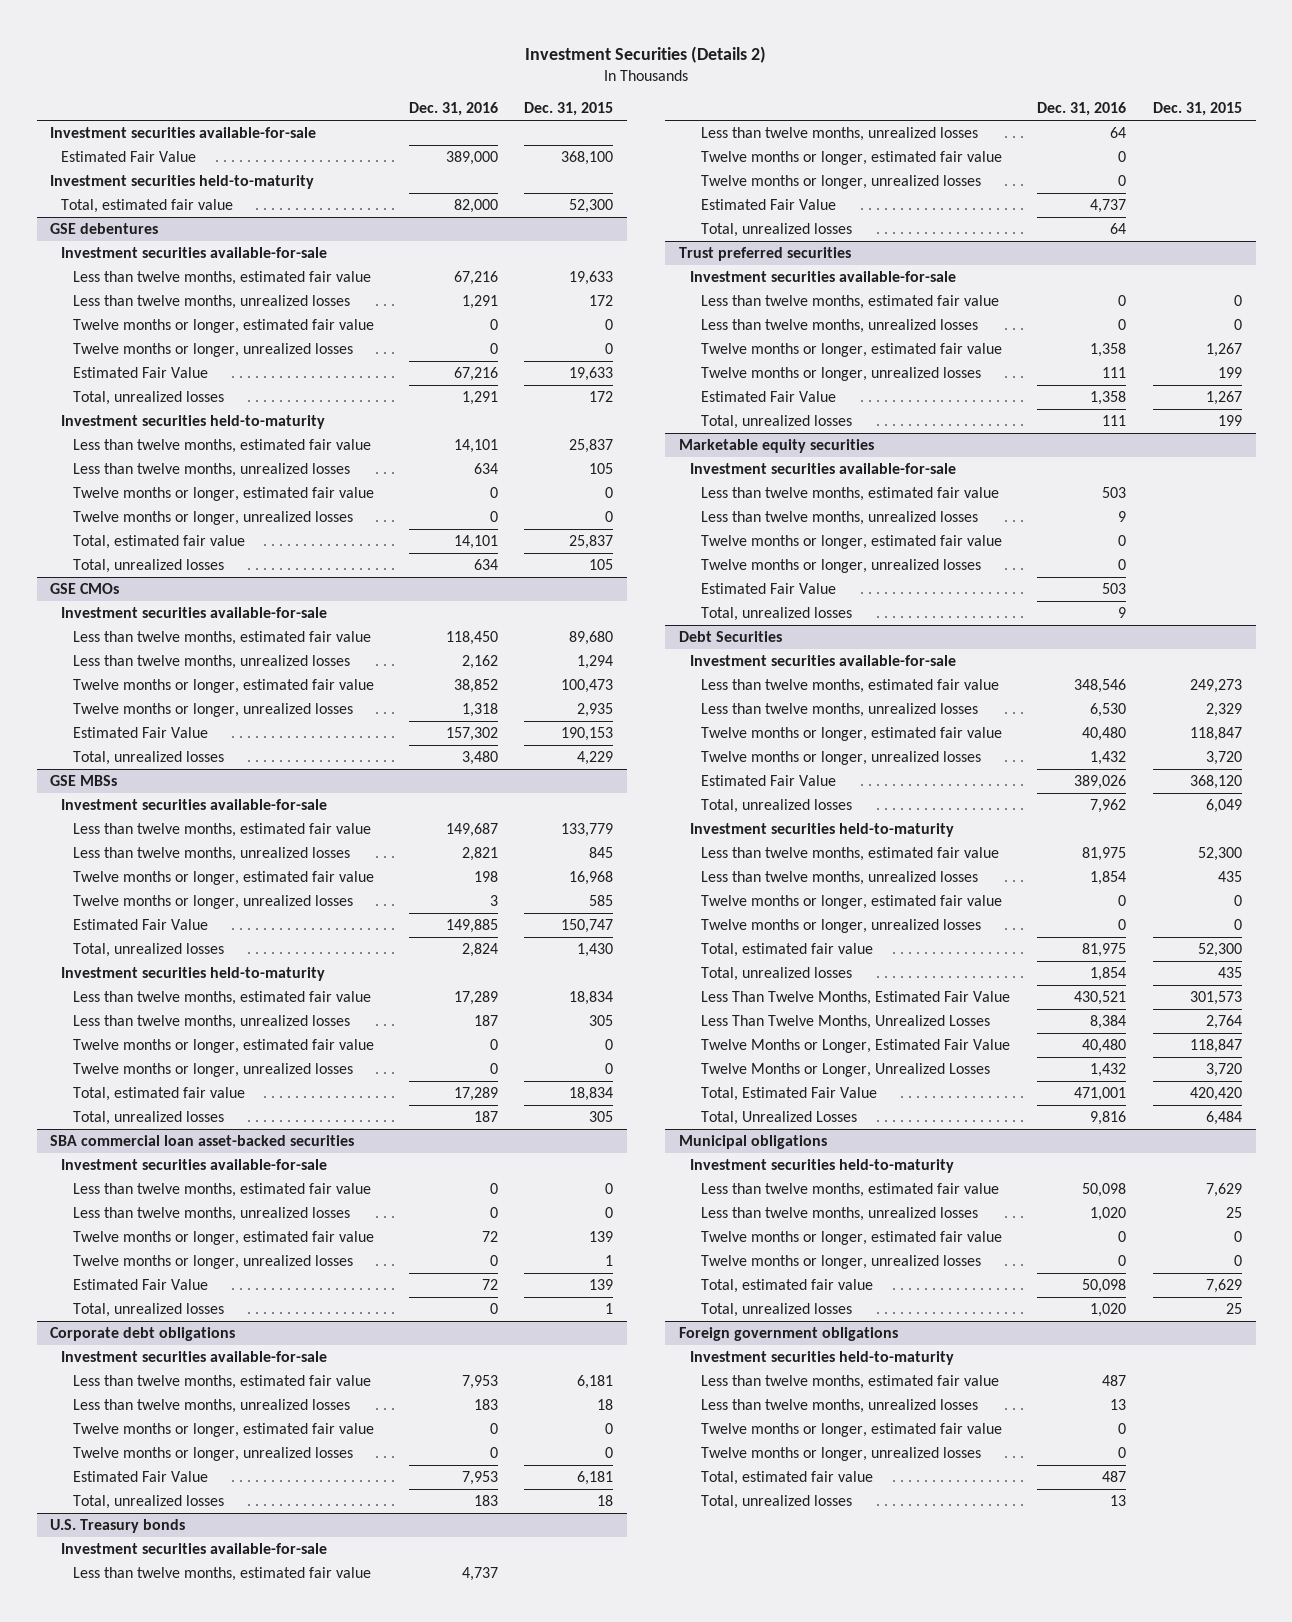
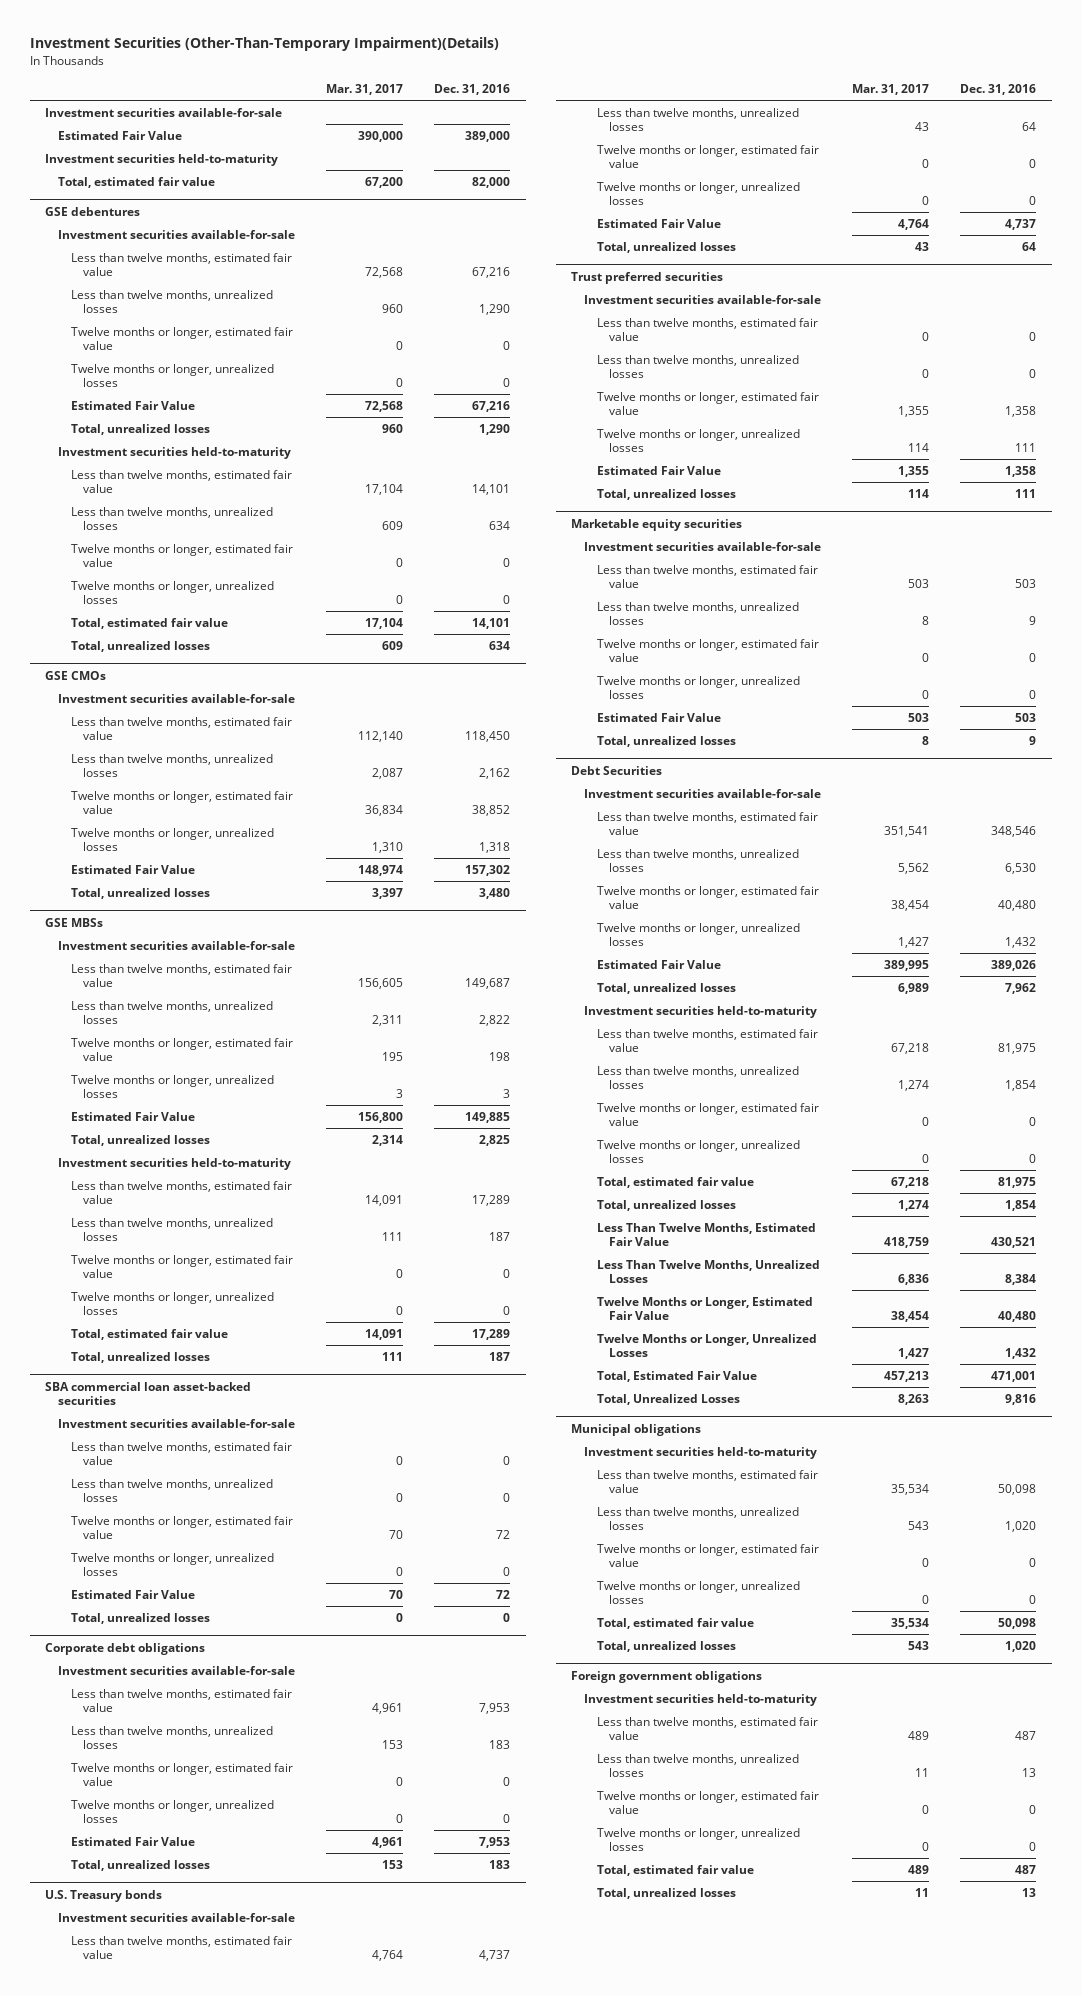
[525,46,767,64] Investment Securities (Details 2) -> [29,37,499,52] Investment Securities (Other-Than-Temporary Impairment)(Details)
[524,102,614,117] Dec. 31, 2015 -> none
none -> [326,83,404,95] Mar. 31, 2017
[461,294,498,309] 1,291 -> [479,303,511,315] 1,290
[461,390,498,405] 1,291 -> [479,423,511,435] 1,290
[461,846,498,861] 2,821 -> [479,1014,511,1026] 2,822
[461,942,498,957] 2,824 -> [479,1134,511,1146] 2,825

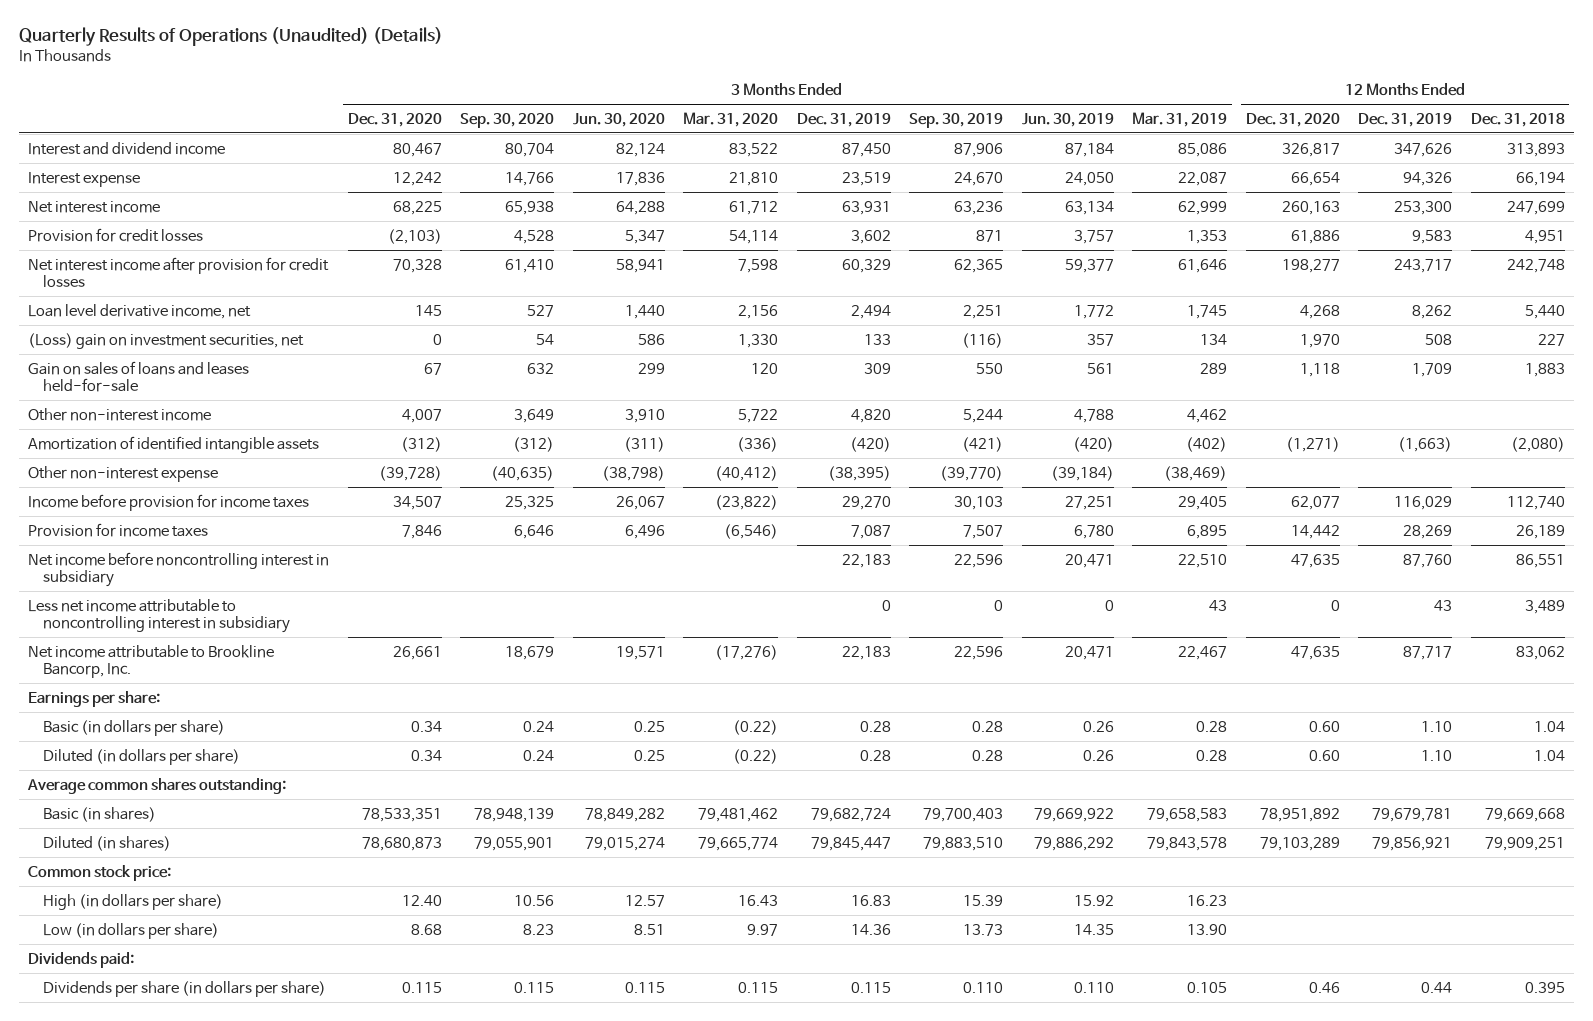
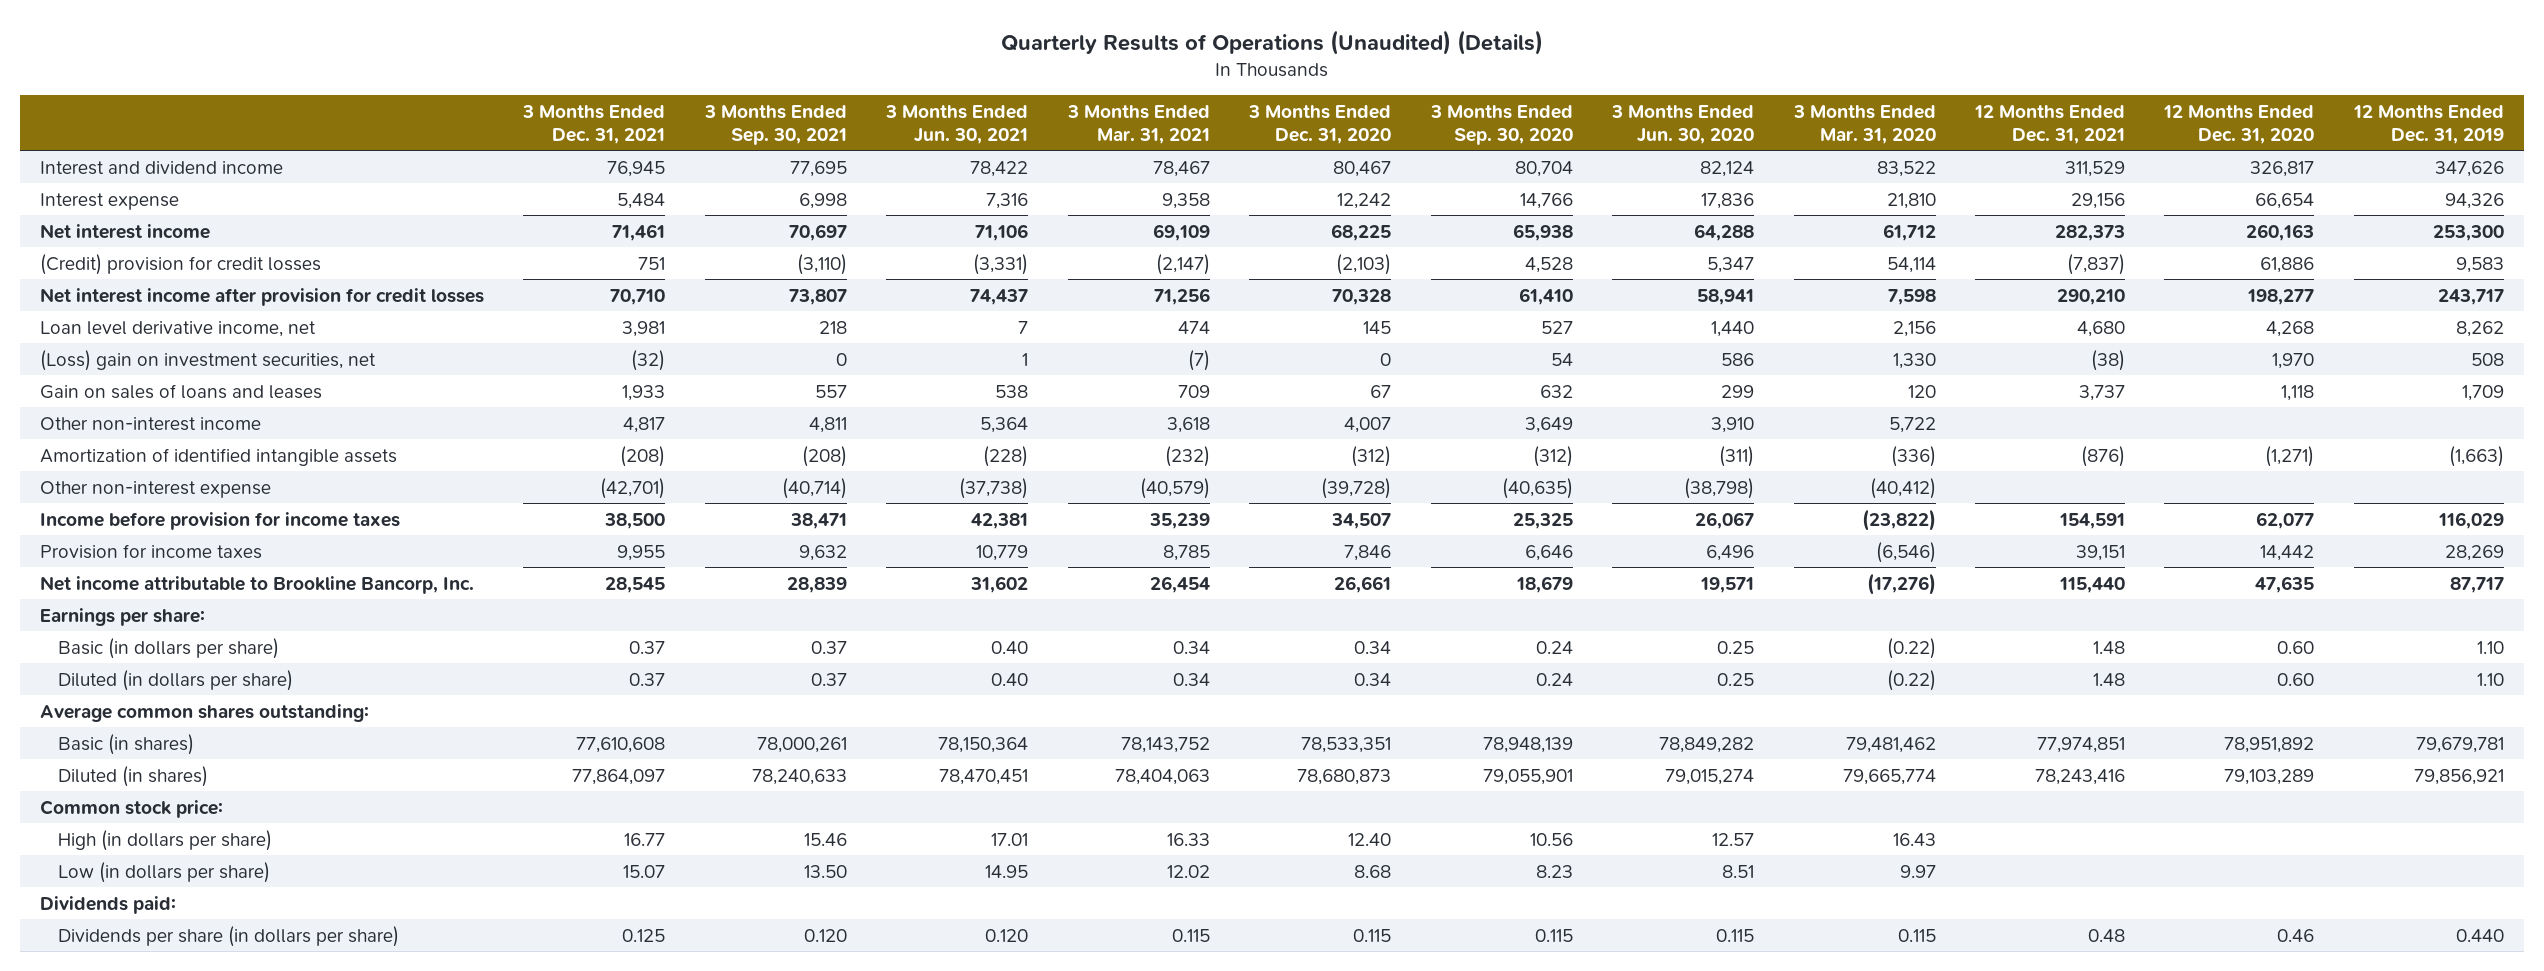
[796,112,891,127] Dec. 31, 2019 -> none
[909,112,1004,128] Sep. 30, 2019 -> none
[1021,112,1114,127] Jun. 30, 2019 -> none
[1132,111,1228,127] Mar. 31, 2019 -> none
[1470,112,1565,127] Dec. 31, 2018 -> none
none -> [522,104,666,144] 3 Months Ended Dec. 31, 2021
none -> [703,104,847,145] 3 Months Ended Sep. 30, 2021
none -> [885,104,1029,144] 3 Months Ended Jun. 30, 2021
none -> [1066,104,1210,144] 3 Months Ended Mar. 31, 2021
none -> [1973,104,2125,144] 12 Months Ended Dec. 31, 2021
[28,227,204,242] Provision for credit losses -> [39,253,321,275] (Credit) provision for credit losses
[28,360,250,393] Gain on sales of loans and leases held-for-sale -> [39,383,322,399] Gain on sales of loans and leases
[28,551,330,588] Net income before noncontrolling interest in subsidiary -> none
[28,598,291,634] Less net income attributable to noncontrolling interest in subsidiary -> none
[1421,981,1453,993] 0.44 -> [2455,928,2504,942] 0.440

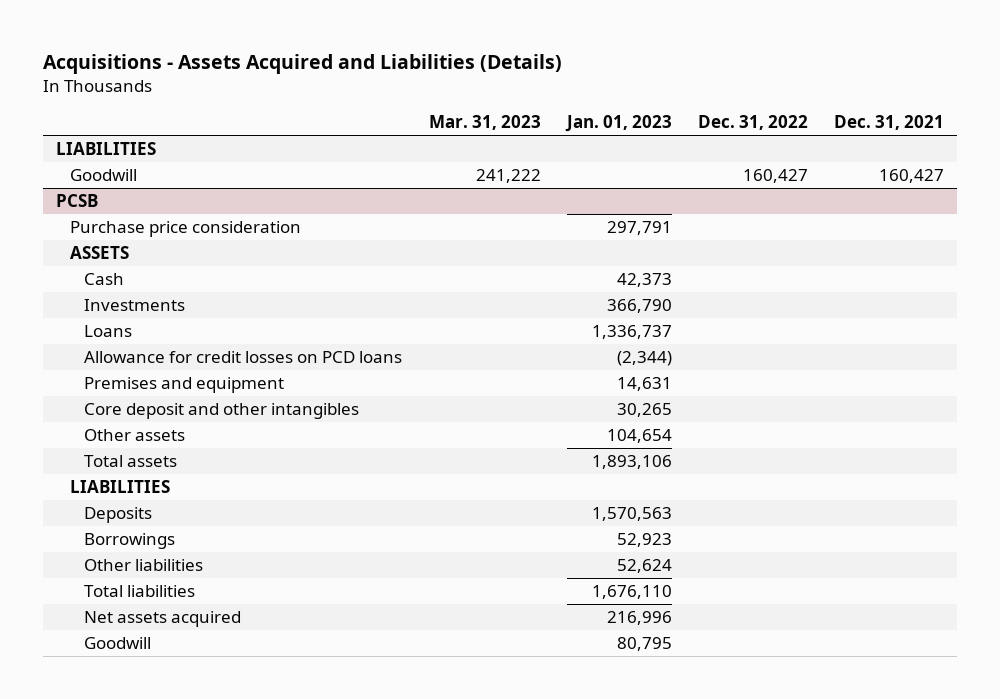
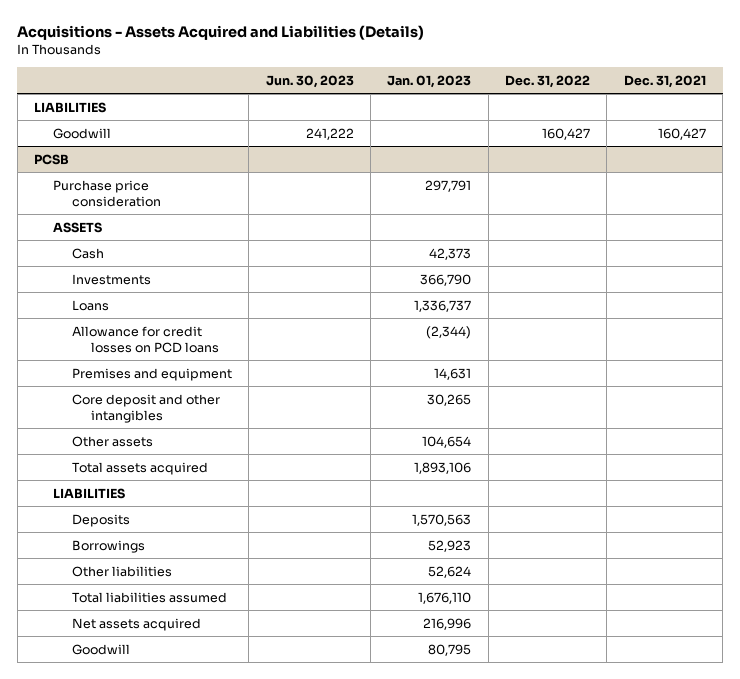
[428,115,541,131] Mar. 31, 2023 -> none
none -> [265,74,354,88] Jun. 30, 2023
[84,455,178,468] Total assets -> [71,461,208,475] Total assets acquired
[84,585,196,598] Total liabilities -> [71,591,227,603] Total liabilities assumed

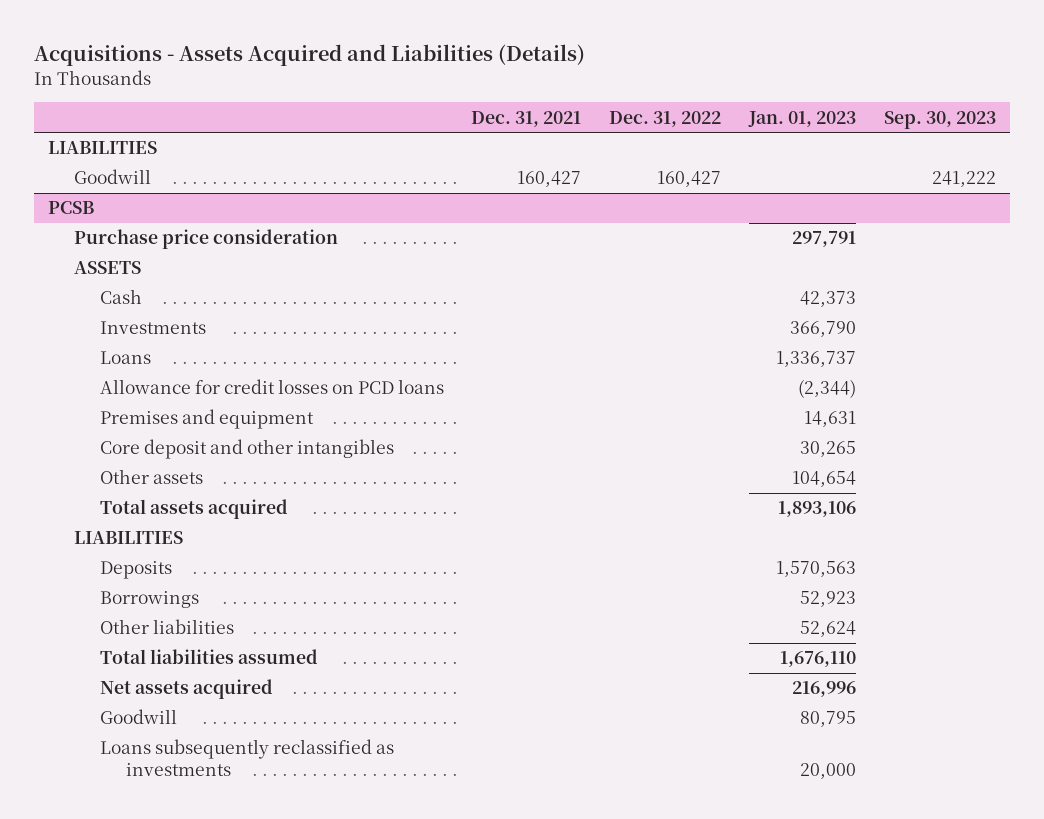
[265,74,354,88] Jun. 30, 2023 -> none
none -> [883,110,996,129] Sep. 30, 2023
none -> [99,739,394,777] Loans subsequently reclassified as investments

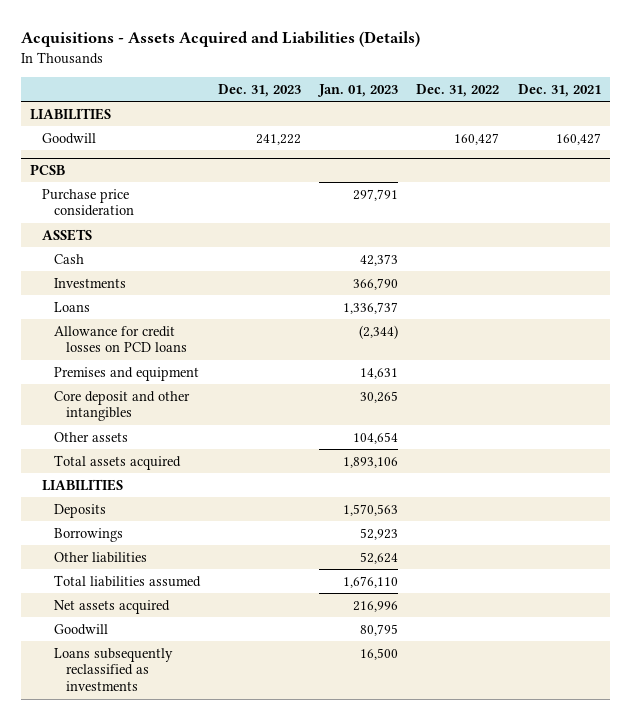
[883,110,996,129] Sep. 30, 2023 -> none
none -> [218,83,302,97] Dec. 31, 2023
[800,763,857,780] 20,000 -> [360,647,399,660] 16,500

